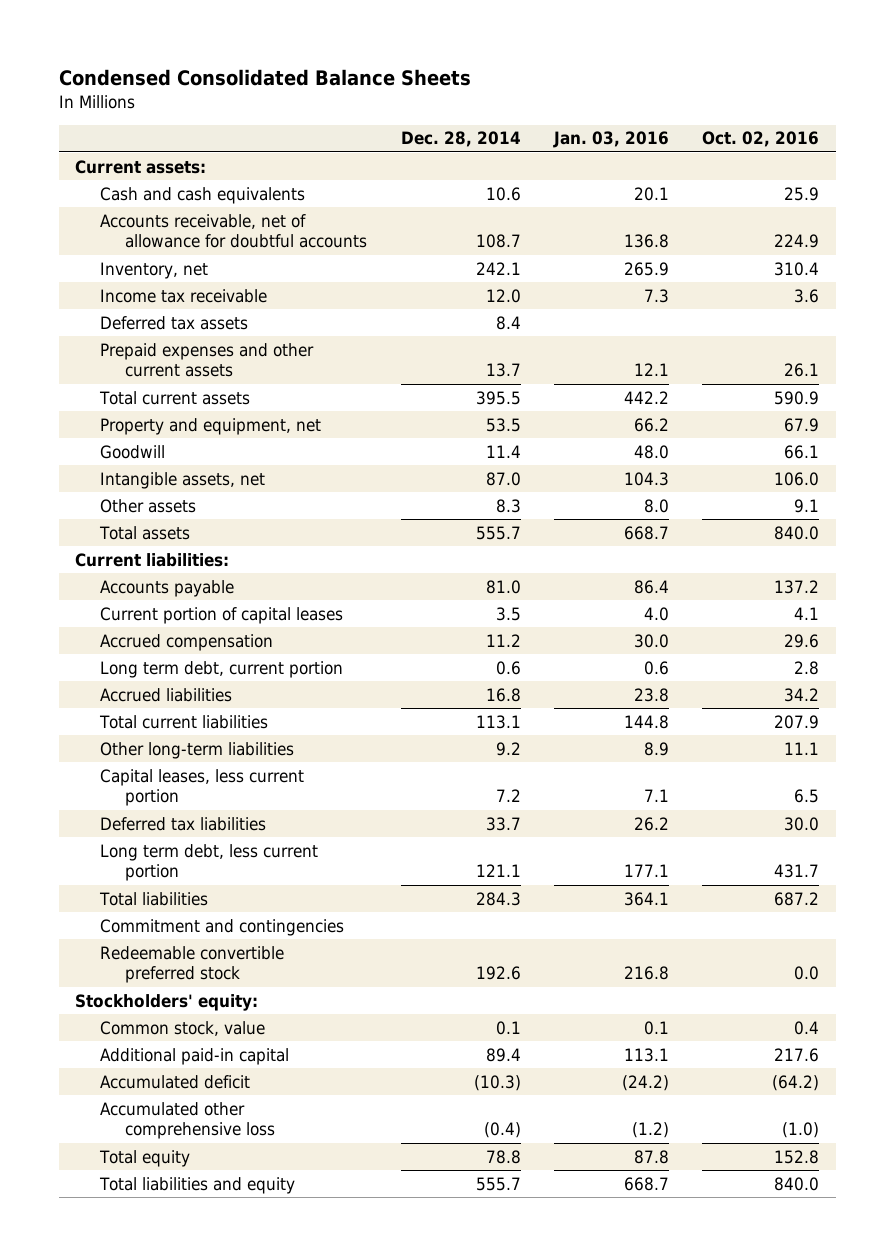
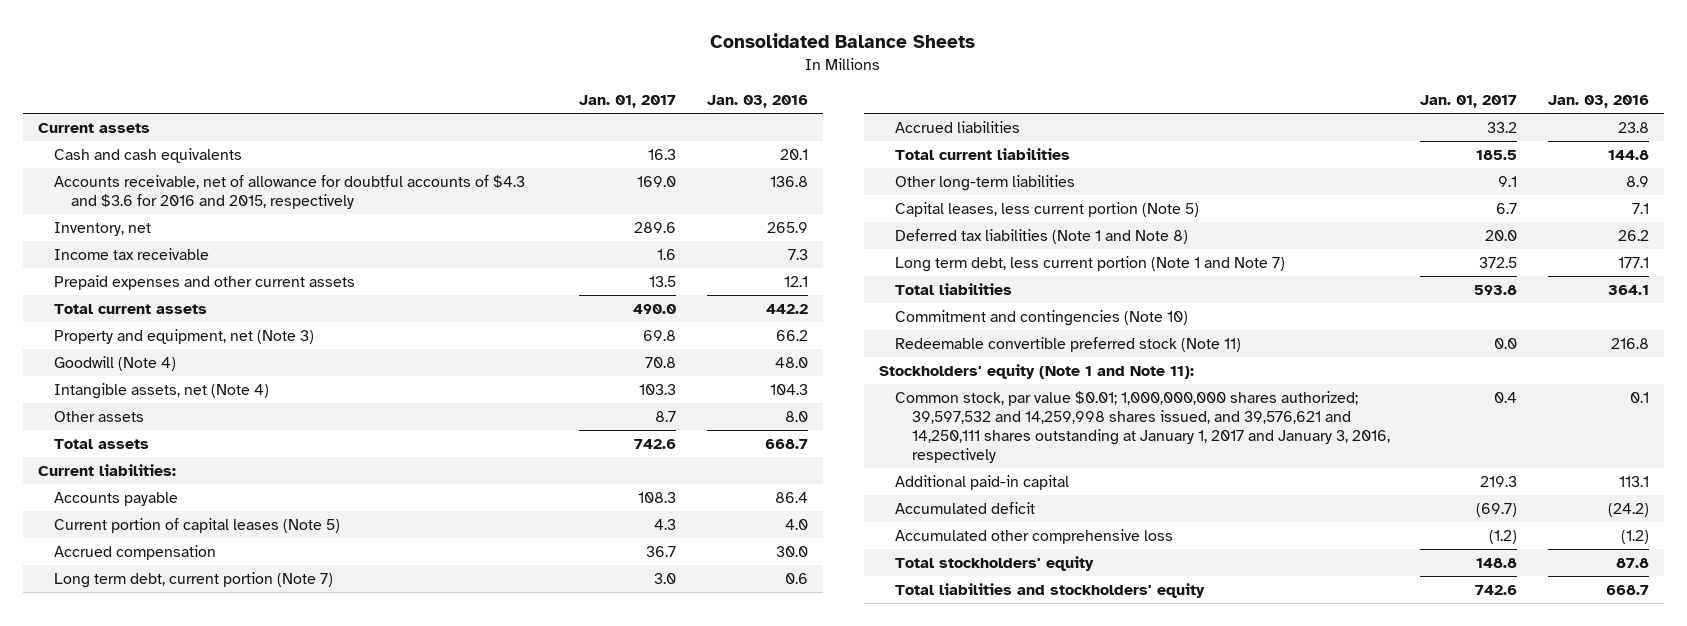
[58,68,471,86] Condensed Consolidated Balance Sheets -> [710,32,976,48] Consolidated Balance Sheets
[400,131,521,148] Dec. 28, 2014 -> none
[702,131,820,148] Oct. 02, 2016 -> none
none -> [579,95,677,109] Jan. 01, 2017
[75,159,207,174] Current assets: -> [37,123,150,134] Current assets
[100,213,368,249] Accounts receivable, net of allowance for doubtful accounts -> [54,175,526,210] Accounts receivable, net of allowance for doubtful accounts of $4.3 and $3.6 for 2016 and 2015, respectively
[100,315,249,330] Deferred tax assets -> none
[100,417,322,435] Property and equipment, net -> [54,329,315,345] Property and equipment, net (Note 3)
[100,444,166,459] Goodwill -> [54,356,177,372] Goodwill (Note 4)
[100,471,266,489] Intangible assets, net -> [54,383,270,400] Intangible assets, net (Note 4)
[100,606,344,624] Current portion of capital leases -> [54,518,341,534] Current portion of capital leases (Note 5)
[100,660,344,678] Long term debt, current portion -> [54,572,334,589] Long term debt, current portion (Note 7)
[100,768,305,807] Capital leases, less current portion -> [895,202,1200,218] Capital leases, less current portion (Note 5)
[100,816,267,831] Deferred tax liabilities -> [895,229,1189,245] Deferred tax liabilities (Note 1 and Note 8)
[100,843,319,882] Long term debt, less current portion -> [895,256,1286,273] Long term debt, less current portion (Note 1 and Note 7)
[100,918,345,936] Commitment and contingencies -> [895,310,1189,327] Commitment and contingencies (Note 10)
[100,945,285,984] Redeemable convertible preferred stock -> [895,337,1242,353] Redeemable convertible preferred stock (Note 11)
[75,993,259,1011] Stockholders' equity: -> [879,364,1195,380] Stockholders' equity (Note 1 and Note 11):
[100,1020,266,1036] Common stock, value -> [895,391,1390,463] Common stock, par value $0.01; 1,000,000,000 shares authorized; 39,597,532 and 14,259,998 shares issued, and 39,576,621 and 14,250,111 shares outstanding at January 1, 2017 and January 3, 2016, respectively
[99,1149,191,1167] Total equity -> [895,556,1095,572] Total stockholders' equity
[99,1176,296,1194] Total liabilities and equity -> [895,583,1206,599] Total liabilities and stockholders' equity

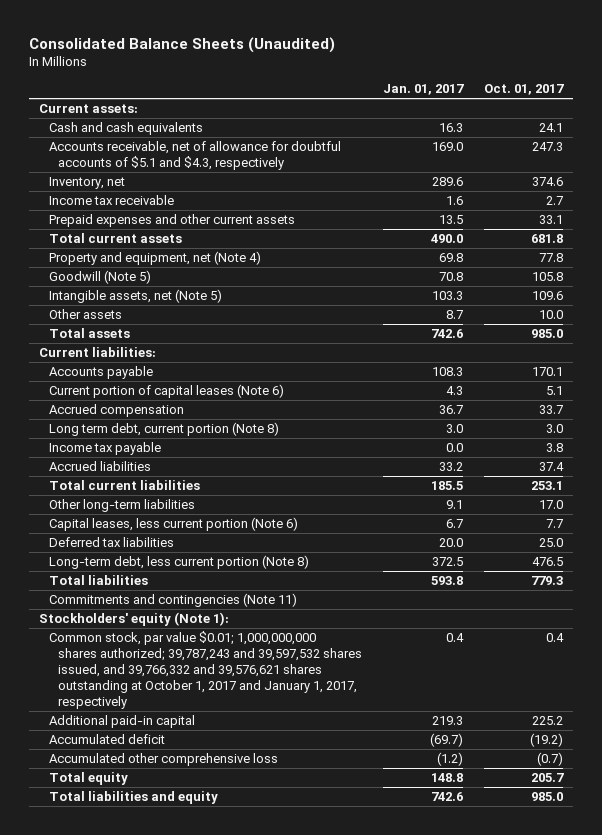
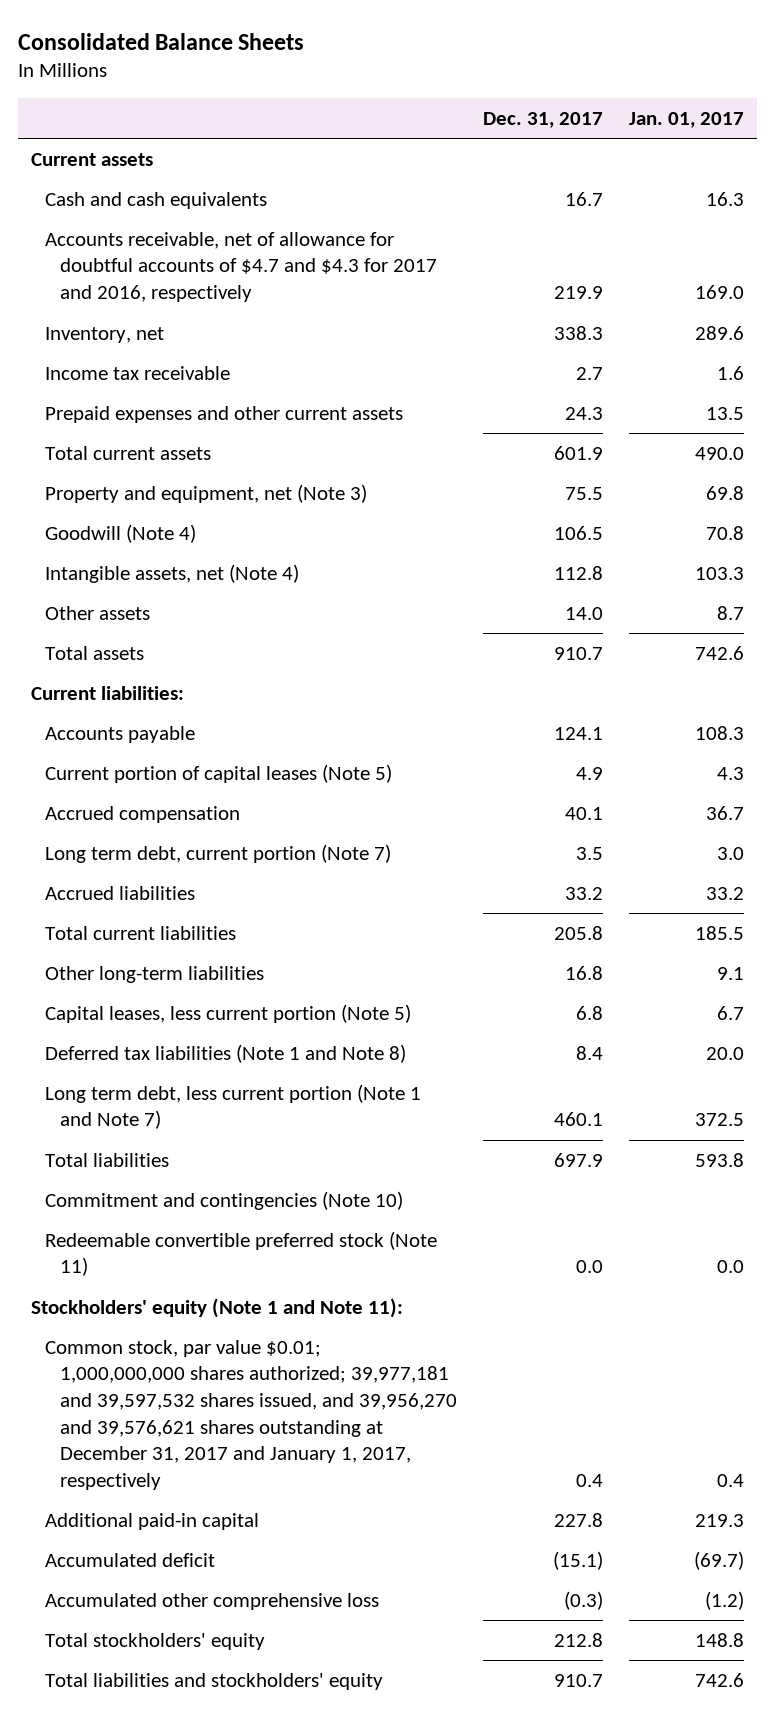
[28,36,335,53] Consolidated Balance Sheets (Unaudited) -> [17,32,304,50] Consolidated Balance Sheets
[483,83,564,95] Oct. 01, 2017 -> none
none -> [483,111,604,128] Dec. 31, 2017
[39,104,139,114] Current assets: -> [30,152,153,166] Current assets
[48,141,341,171] Accounts receivable, net of allowance for doubtful accounts of $5.1 and $4.3, respectively -> [45,231,438,303] Accounts receivable, net of allowance for doubtful accounts of $4.7 and $4.3 for 2017 and 2016, respectively
[48,251,261,266] Property and equipment, net (Note 4) -> [45,483,368,503] Property and equipment, net (Note 3)
[48,270,151,285] Goodwill (Note 5) -> [45,523,197,543] Goodwill (Note 4)
[48,289,222,304] Intangible assets, net (Note 5) -> [45,563,300,583] Intangible assets, net (Note 4)
[48,384,284,399] Current portion of capital leases (Note 6) -> [45,763,393,783] Current portion of capital leases (Note 5)
[48,442,161,456] Income tax payable -> none
[48,422,279,437] Long term debt, current portion (Note 8) -> [45,843,392,863] Long term debt, current portion (Note 7)
[48,517,298,532] Capital leases, less current portion (Note 6) -> [45,1003,412,1023] Capital leases, less current portion (Note 5)
[48,537,174,548] Deferred tax liabilities -> [45,1043,407,1063] Deferred tax liabilities (Note 1 and Note 8)
[48,555,309,570] Long-term debt, less current portion (Note 8) -> [45,1083,422,1130] Long term debt, less current portion (Note 1 and Note 7)
[48,593,297,608] Commitments and contingencies (Note 11) -> [45,1190,404,1210] Commitment and contingencies (Note 10)
none -> [45,1230,438,1277] Redeemable convertible preferred stock (Note 11)
[39,612,230,627] Stockholders' equity (Note 1): -> [30,1297,403,1318] Stockholders' equity (Note 1 and Note 11):
[48,631,363,710] Common stock, par value $0.01; 1,000,000,000 shares authorized; 39,787,243 and 39,597,532 shares issued, and 39,766,332 and 39,576,621 shares outstanding at October 1, 2017 and January 1, 2017, respectively -> [45,1339,458,1490] Common stock, par value $0.01; 1,000,000,000 shares authorized; 39,977,181 and 39,597,532 shares issued, and 39,956,270 and 39,576,621 shares outstanding at December 31, 2017 and January 1, 2017, respectively
[48,772,128,786] Total equity -> [45,1632,266,1650] Total stockholders' equity
[48,791,218,805] Total liabilities and equity -> [45,1672,384,1690] Total liabilities and stockholders' equity

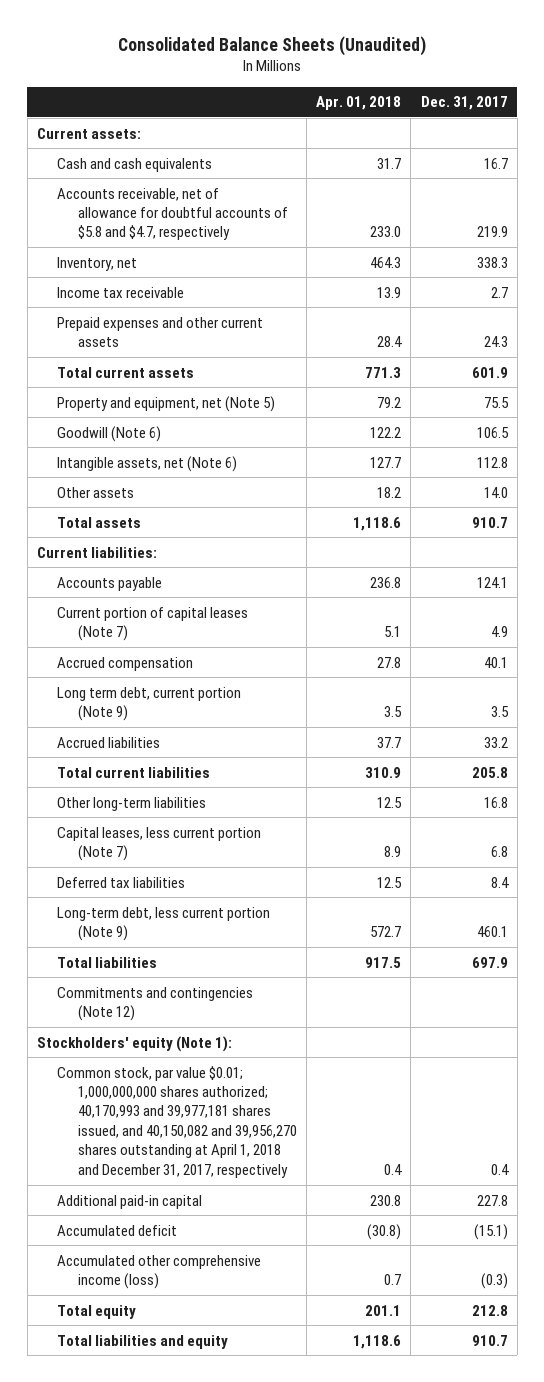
[17,32,304,50] Consolidated Balance Sheets -> [118,35,427,56] Consolidated Balance Sheets (Unaudited)
[628,111,744,128] Jan. 01, 2017 -> none
none -> [316,96,402,111] Apr. 01, 2018
[30,152,153,166] Current assets -> [36,127,141,139] Current assets:
[45,231,438,303] Accounts receivable, net of allowance for doubtful accounts of $4.7 and $4.3 for 2017 and 2016, respectively -> [57,187,288,241] Accounts receivable, net of allowance for doubtful accounts of $5.8 and $4.7, respectively
[45,483,368,503] Property and equipment, net (Note 3) -> [57,395,276,412] Property and equipment, net (Note 5)
[45,523,197,543] Goodwill (Note 4) -> [57,425,162,442] Goodwill (Note 6)
[45,563,300,583] Intangible assets, net (Note 4) -> [57,455,238,472] Intangible assets, net (Note 6)
[45,763,393,783] Current portion of capital leases (Note 5) -> [57,606,249,641] Current portion of capital leases (Note 7)
[45,843,392,863] Long term debt, current portion (Note 7) -> [57,686,242,721] Long term debt, current portion (Note 9)
[45,1003,412,1023] Capital leases, less current portion (Note 5) -> [57,826,262,861] Capital leases, less current portion (Note 7)
[45,1043,407,1063] Deferred tax liabilities (Note 1 and Note 8) -> [57,876,186,888] Deferred tax liabilities
[45,1083,422,1130] Long term debt, less current portion (Note 1 and Note 7) -> [57,906,271,941] Long-term debt, less current portion (Note 9)
[45,1230,438,1277] Redeemable convertible preferred stock (Note 11) -> none
[45,1190,404,1210] Commitment and contingencies (Note 10) -> [57,986,254,1021] Commitments and contingencies (Note 12)
[30,1297,403,1318] Stockholders' equity (Note 1 and Note 11): -> [36,1035,232,1052] Stockholders' equity (Note 1):
[45,1339,458,1490] Common stock, par value $0.01; 1,000,000,000 shares authorized; 39,977,181 and 39,597,532 shares issued, and 39,956,270 and 39,576,621 shares outstanding at December 31, 2017 and January 1, 2017, respectively -> [57,1065,297,1178] Common stock, par value $0.01; 1,000,000,000 shares authorized; 40,170,993 and 39,977,181 shares issued, and 40,150,082 and 39,956,270 shares outstanding at April 1, 2018 and December 31, 2017, respectively
[45,1592,380,1610] Accumulated other comprehensive loss -> [57,1254,262,1289] Accumulated other comprehensive income (loss)
[45,1632,266,1650] Total stockholders' equity -> [57,1304,137,1319] Total equity
[45,1672,384,1690] Total liabilities and stockholders' equity -> [57,1334,229,1349] Total liabilities and equity

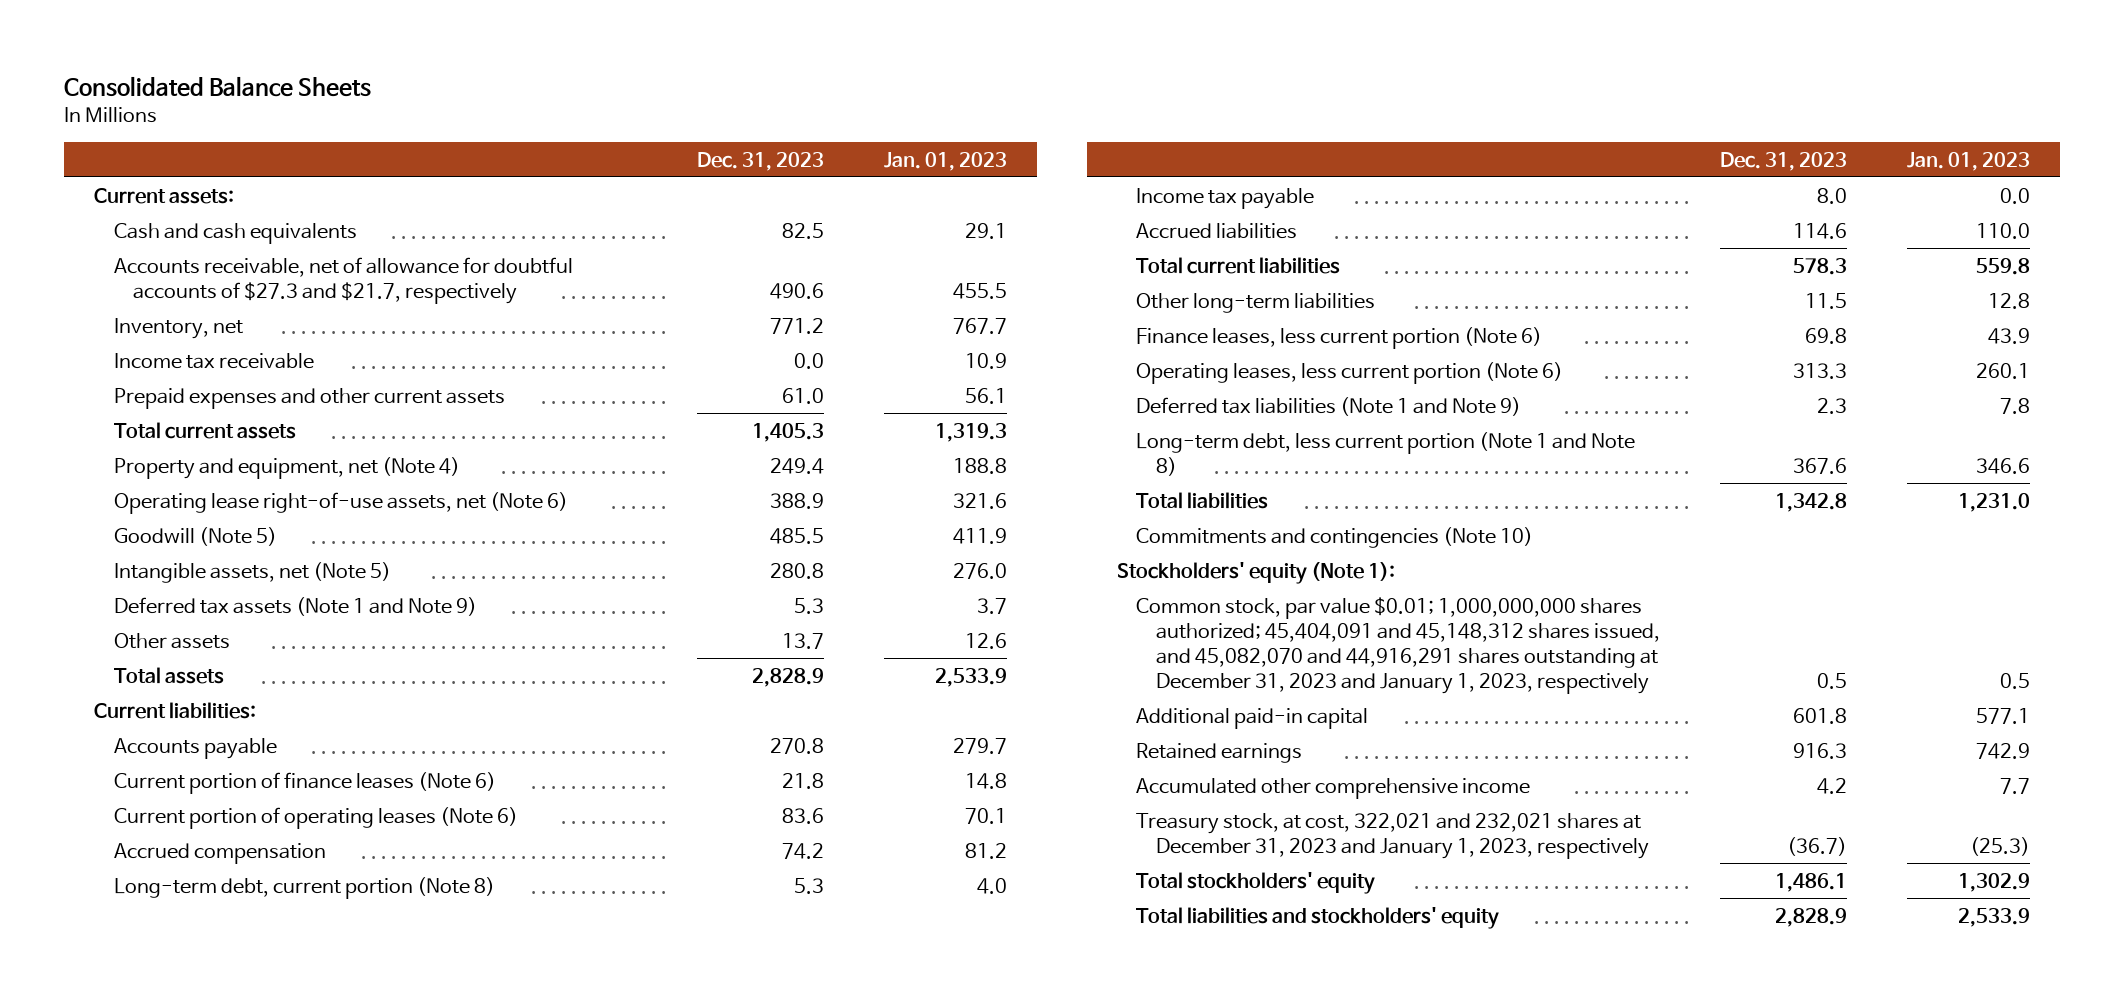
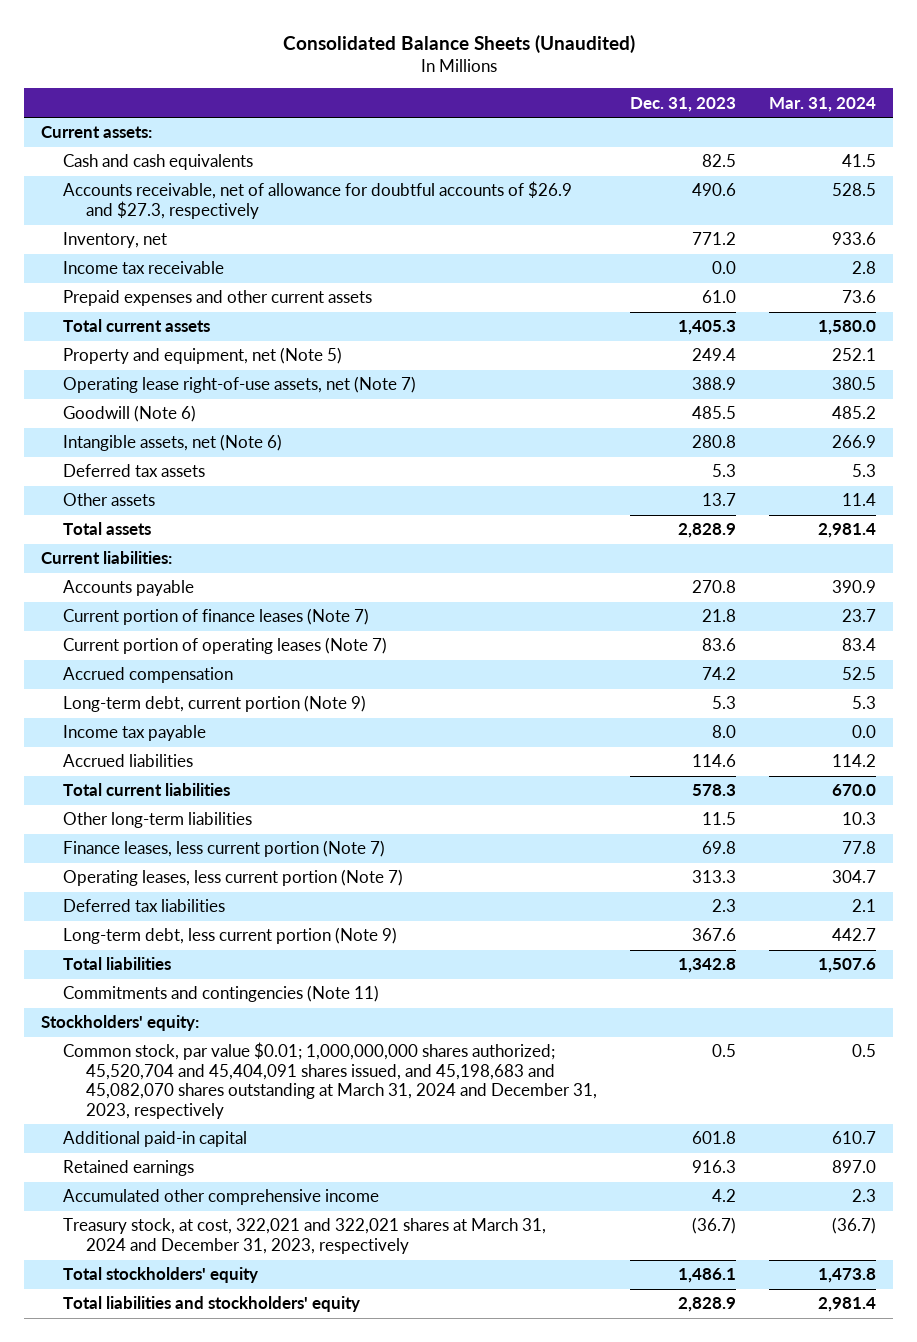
[64,76,372,98] Consolidated Balance Sheets -> [282,34,635,53] Consolidated Balance Sheets (Unaudited)
[883,151,1007,171] Jan. 01, 2023 -> none
none -> [769,96,877,112] Mar. 31, 2024
[113,256,573,304] Accounts receivable, net of allowance for doubtful accounts of $27.3 and $21.7, respectively -> [63,181,573,219] Accounts receivable, net of allowance for doubtful accounts of $26.9 and $27.3, respectively
[113,456,460,479] Property and equipment, net (Note 4) -> [63,347,343,365] Property and equipment, net (Note 5)
[113,491,568,514] Operating lease right-of-use assets, net (Note 6) -> [63,376,417,394] Operating lease right-of-use assets, net (Note 7)
[113,526,277,546] Goodwill (Note 5) -> [63,405,197,423] Goodwill (Note 6)
[113,561,391,583] Intangible assets, net (Note 5) -> [63,434,283,452] Intangible assets, net (Note 6)
[113,596,477,616] Deferred tax assets (Note 1 and Note 9) -> [63,464,206,478] Deferred tax assets
[113,771,496,794] Current portion of finance leases (Note 6) -> [63,608,370,626] Current portion of finance leases (Note 7)
[113,806,518,829] Current portion of operating leases (Note 6) -> [63,637,388,655] Current portion of operating leases (Note 7)
[113,876,495,899] Long-term debt, current portion (Note 8) -> [63,695,367,713] Long-term debt, current portion (Note 9)
[1136,326,1543,349] Finance leases, less current portion (Note 6) -> [63,840,386,858] Finance leases, less current portion (Note 7)
[1136,361,1564,384] Operating leases, less current portion (Note 6) -> [63,869,404,887] Operating leases, less current portion (Note 7)
[1136,396,1522,416] Deferred tax liabilities (Note 1 and Note 9) -> [63,899,226,913] Deferred tax liabilities
[1136,431,1636,476] Long-term debt, less current portion (Note 1 and Note 8) -> [63,927,398,945] Long-term debt, less current portion (Note 9)
[1136,526,1534,548] Commitments and contingencies (Note 10) -> [63,985,380,1003] Commitments and contingencies (Note 11)
[1116,561,1395,584] Stockholders' equity (Note 1): -> [40,1015,199,1032] Stockholders' equity:
[1136,596,1661,694] Common stock, par value $0.01; 1,000,000,000 shares authorized; 45,404,091 and 45,148,312 shares issued, and 45,082,070 and 44,916,291 shares outstanding at December 31, 2023 and January 1, 2023, respectively -> [63,1042,597,1119] Common stock, par value $0.01; 1,000,000,000 shares authorized; 45,520,704 and 45,404,091 shares issued, and 45,198,683 and 45,082,070 shares outstanding at March 31, 2024 and December 31, 2023, respectively
[1136,812,1650,859] Treasury stock, at cost, 322,021 and 232,021 shares at December 31, 2023 and January 1, 2023, respectively -> [63,1218,547,1254] Treasury stock, at cost, 322,021 and 322,021 shares at March 31, 2024 and December 31, 2023, respectively

